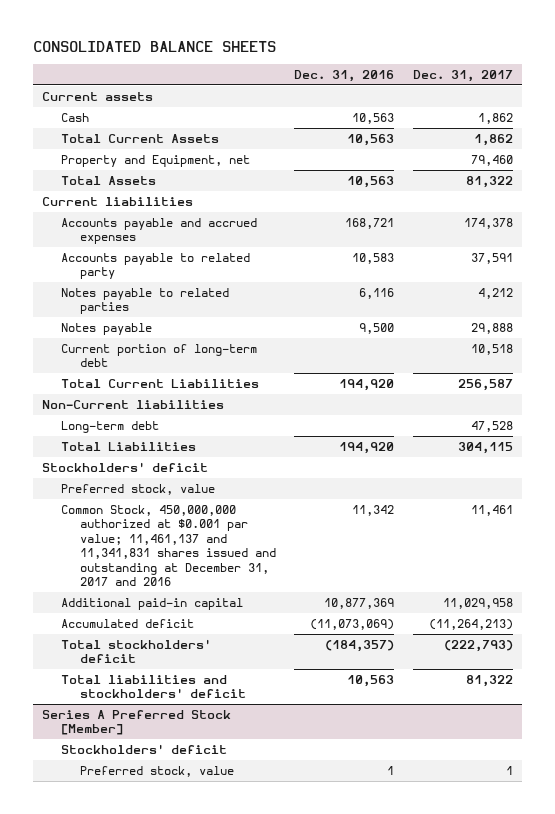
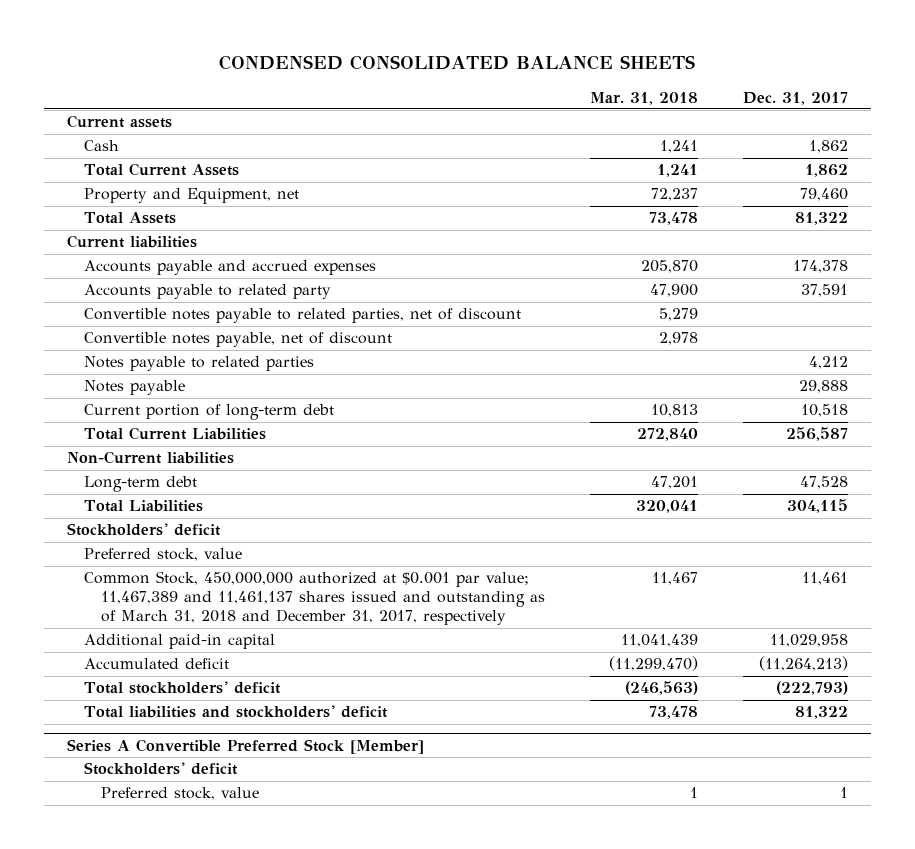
[33,40,277,52] CONSOLIDATED BALANCE SHEETS -> [219,54,696,70] CONDENSED CONSOLIDATED BALANCE SHEETS
[294,70,395,83] Dec. 31, 2016 -> none
none -> [590,91,699,105] Mar. 31, 2018
none -> [83,308,521,324] Convertible notes payable to related parties, net of discount
none -> [83,332,392,348] Convertible notes payable, net of discount
[61,504,276,587] Common Stock, 450,000,000 authorized at $0.001 par value; 11,461,137 and 11,341,831 shares issued and outstanding at December 31, 2017 and 2016 -> [83,571,546,626] Common Stock, 450,000,000 authorized at $0.001 par value; 11,467,389 and 11,461,137 shares issued and outstanding as of March 31, 2018 and December 31, 2017, respectively
[42,709,232,736] Series A Preferred Stock [Member] -> [66,738,424,754] Series A Convertible Preferred Stock [Member]

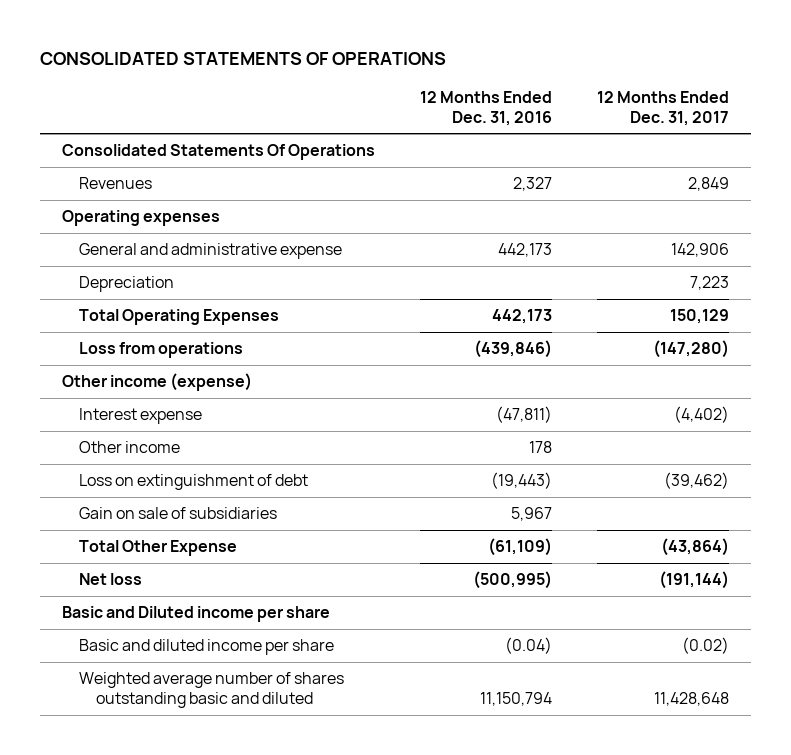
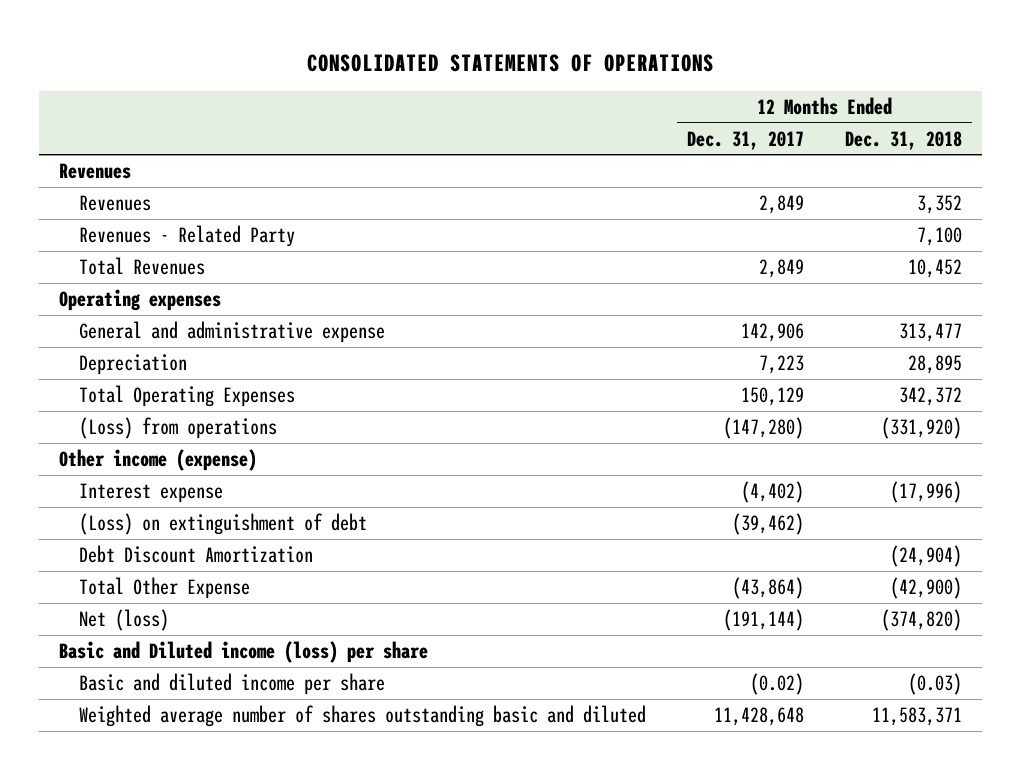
[420,90,553,126] 12 Months Ended Dec. 31, 2016 -> none
none -> [844,130,962,150] Dec. 31, 2018
[62,144,376,161] Consolidated Statements Of Operations -> none
none -> [59,162,132,179] Revenues
none -> [79,224,296,247] Revenues - Related Party
none -> [79,256,206,275] Total Revenues
[79,342,244,359] Loss from operations -> [79,416,278,439] (Loss) from operations
[79,441,181,454] Other income -> none
[79,507,278,520] Gain on sale of subsidiaries -> none
[79,474,309,491] Loss on extinguishment of debt -> [79,512,368,535] (Loss) on extinguishment of debt
none -> [79,544,314,563] Debt Discount Amortization
[79,573,143,586] Net loss -> [79,608,170,631] Net (loss)
[62,606,331,623] Basic and Diluted income per share -> [59,640,429,663] Basic and Diluted income (loss) per share

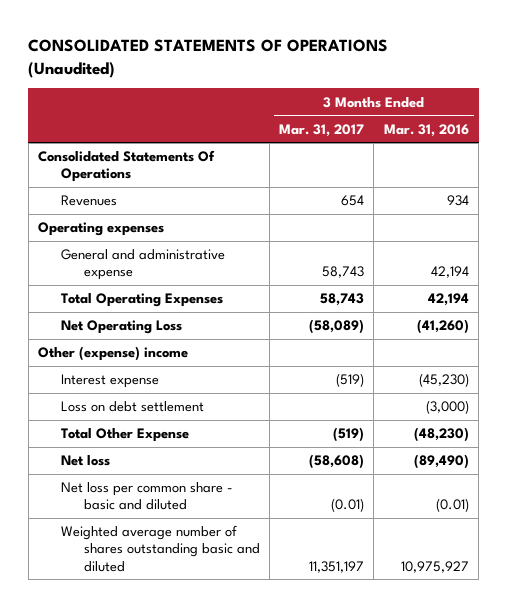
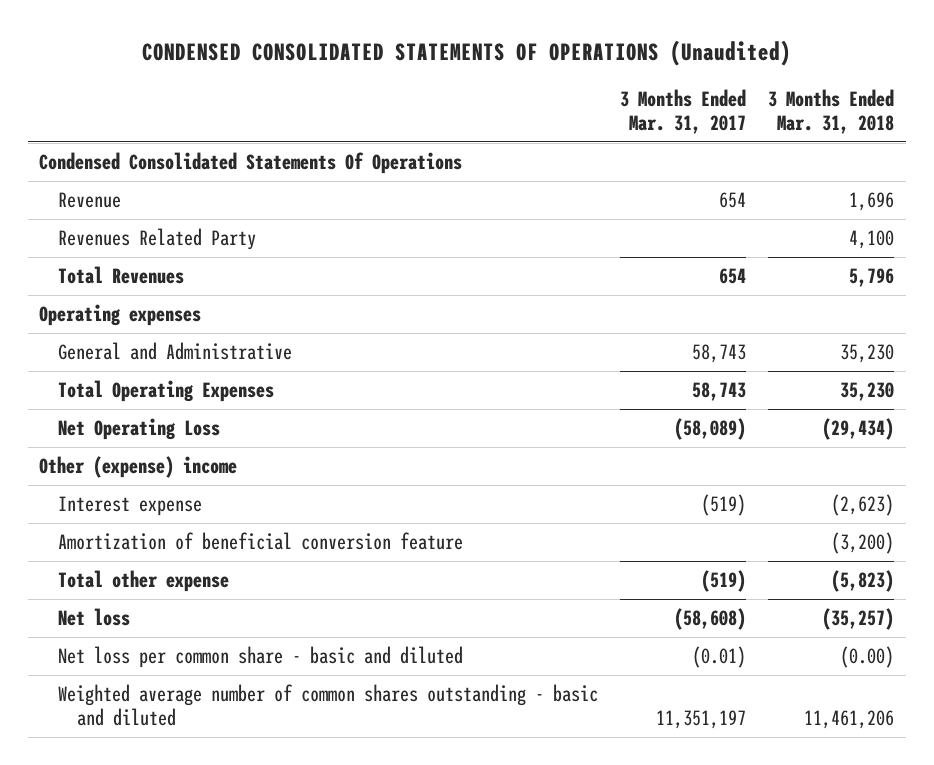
[28,38,389,78] CONSOLIDATED STATEMENTS OF OPERATIONS (Unaudited) -> [141,39,791,66] CONDENSED CONSOLIDATED STATEMENTS OF OPERATIONS (Unaudited)
[383,123,469,137] Mar. 31, 2016 -> none
none -> [768,88,895,134] 3 Months Ended Mar. 31, 2018
[37,150,215,183] Consolidated Statements Of Operations -> [39,151,463,174] Condensed Consolidated Statements Of Operations
none -> [58,191,122,208] Revenue
none -> [58,227,257,250] Revenues Related Party
[60,195,117,207] Revenues -> [58,265,185,284] Total Revenues
[60,249,225,281] General and administrative expense -> [58,341,293,360] General and Administrative
[60,401,204,413] Loss on debt settlement -> none
none -> [58,531,464,550] Amortization of beneficial conversion feature
[60,428,189,443] Total Other Expense -> [58,569,230,592] Total other expense
[60,525,260,572] Weighted average number of shares outstanding basic and diluted -> [58,683,599,727] Weighted average number of common shares outstanding - basic and diluted

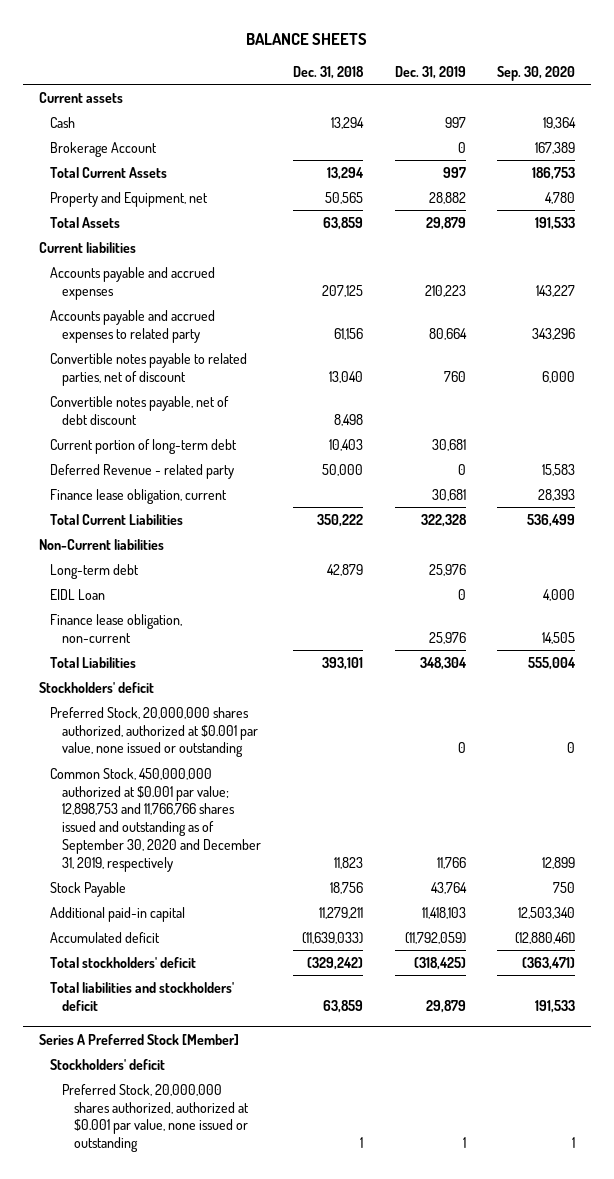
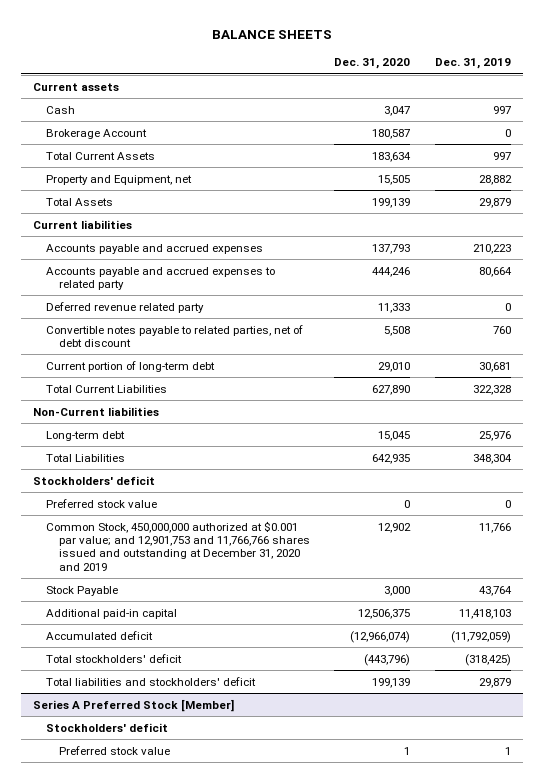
[293,65,365,79] Dec. 31, 2018 -> none
[497,65,576,81] Sep. 30, 2020 -> none
none -> [334,58,411,70] Dec. 31, 2020
[50,395,230,425] Convertible notes payable, net of debt discount -> none
none -> [46,301,205,313] Deferred revenue related party
[50,352,248,386] Convertible notes payable to related parties, net of discount -> [46,324,304,347] Convertible notes payable to related parties, net of debt discount
[50,463,235,479] Deferred Revenue - related party -> none
[50,488,228,504] Finance lease obligation, current -> none
[50,588,106,600] EIDL Loan -> none
[50,613,183,643] Finance lease obligation, non-current -> none
[50,706,259,758] Preferred Stock, 20,000,000 shares authorized, authorized at $0.001 par value, none issued or outstanding -> [46,498,158,508] Preferred stock value
[50,767,262,872] Common Stock, 450,000,000 authorized at $0.001 par value; 12,898,753 and 11,766,766 shares issued and outstanding as of September 30, 2020 and December 31, 2019, respectively -> [46,520,311,571] Common Stock, 450,000,000 authorized at $0.001 par value; and 12,901,753 and 11,766,766 shares issued and outstanding at December 31, 2020 and 2019
[62,1083,250,1153] Preferred Stock, 20,000,000 shares authorized, authorized at $0.001 par value, none issued or outstanding -> [59,745,171,755] Preferred stock value

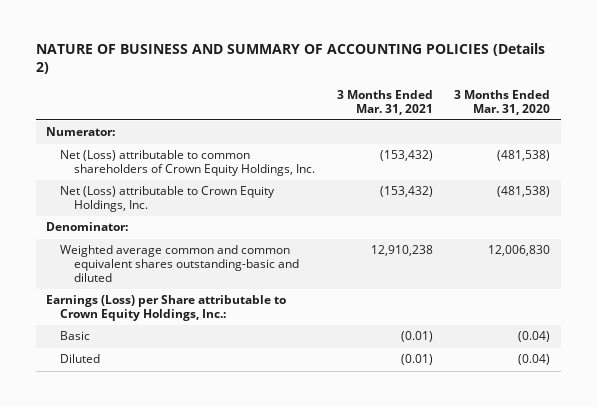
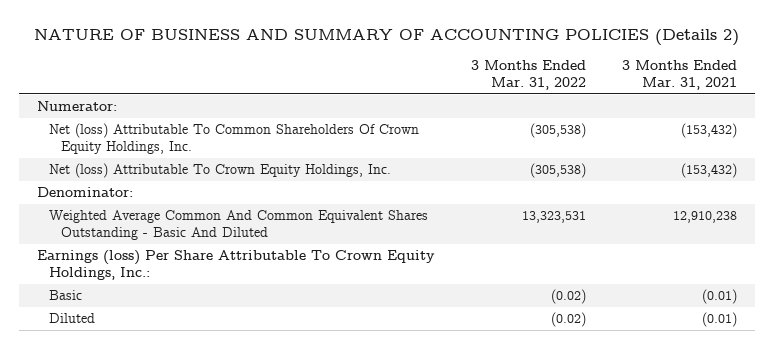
[454,90,551,115] 3 Months Ended Mar. 31, 2020 -> none
none -> [470,60,586,90] 3 Months Ended Mar. 31, 2022
[60,150,316,177] Net (Loss) attributable to common shareholders of Crown Equity Holdings, Inc. -> [48,123,419,154] Net (loss) Attributable To Common Shareholders Of Crown Equity Holdings, Inc.
[60,186,276,213] Net (Loss) attributable to Crown Equity Holdings, Inc. -> [48,163,391,179] Net (loss) Attributable To Crown Equity Holdings, Inc.
[60,245,300,282] Weighted average common and common equivalent shares outstanding-basic and diluted -> [48,210,428,240] Weighted Average Common And Common Equivalent Shares Outstanding - Basic And Diluted
[46,295,287,322] Earnings (Loss) per Share attributable to Crown Equity Holdings, Inc.: -> [36,250,435,280] Earnings (loss) Per Share Attributable To Crown Equity Holdings, Inc.:

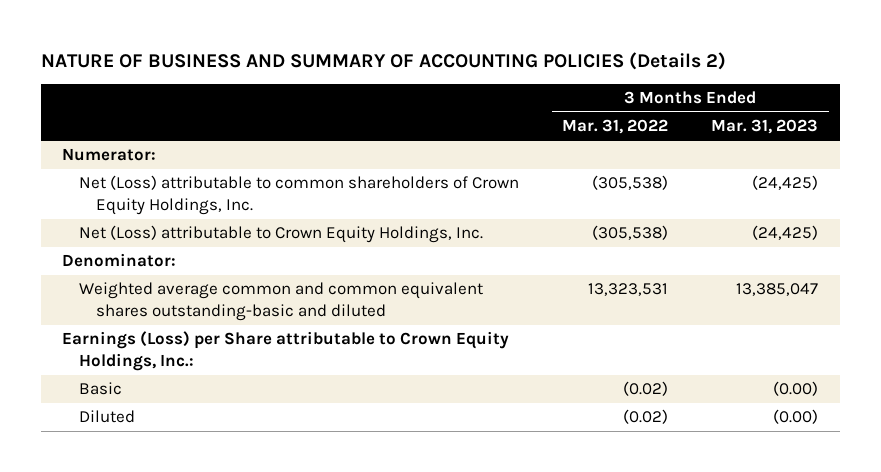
[622,60,738,90] 3 Months Ended Mar. 31, 2021 -> none
none -> [711,119,819,135] Mar. 31, 2023
[48,123,419,154] Net (loss) Attributable To Common Shareholders Of Crown Equity Holdings, Inc. -> [79,175,520,216] Net (Loss) attributable to common shareholders of Crown Equity Holdings, Inc.
[48,163,391,179] Net (loss) Attributable To Crown Equity Holdings, Inc. -> [79,225,484,244] Net (Loss) attributable to Crown Equity Holdings, Inc.
[48,210,428,240] Weighted Average Common And Common Equivalent Shares Outstanding - Basic And Diluted -> [79,282,484,322] Weighted average common and common equivalent shares outstanding-basic and diluted
[36,250,435,280] Earnings (loss) Per Share Attributable To Crown Equity Holdings, Inc.: -> [62,331,510,372] Earnings (Loss) per Share attributable to Crown Equity Holdings, Inc.:

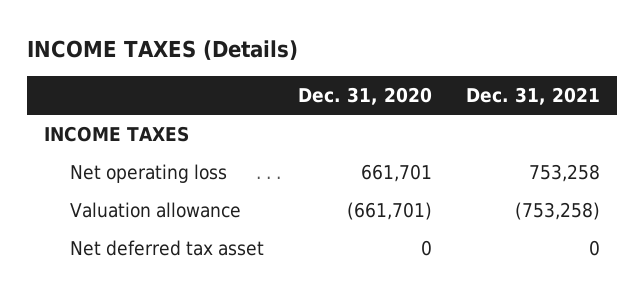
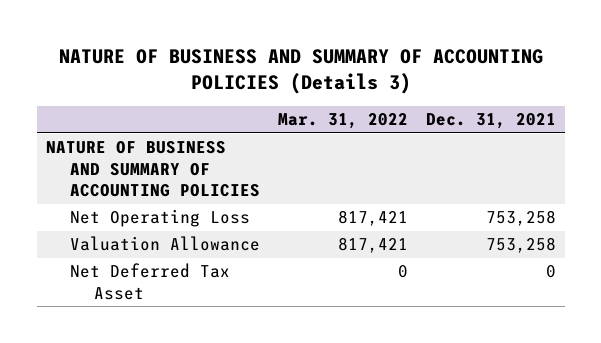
[27,39,299,60] INCOME TAXES (Details) -> [58,49,543,95] NATURE OF BUSINESS AND SUMMARY OF ACCOUNTING POLICIES (Details 3)
[297,87,432,106] Dec. 31, 2020 -> none
none -> [277,113,408,130] Mar. 31, 2022
[44,126,190,143] INCOME TAXES -> none
none -> [45,141,260,198] NATURE OF BUSINESS AND SUMMARY OF ACCOUNTING POLICIES
[69,164,227,184] Net operating loss -> [69,209,250,228] Net Operating Loss
[69,202,241,219] Valuation allowance -> [69,236,260,252] Valuation Allowance
[514,202,600,221] (753,258) -> [485,237,556,254] 753,258
[69,240,264,257] Net deferred tax asset -> [69,263,230,300] Net Deferred Tax Asset

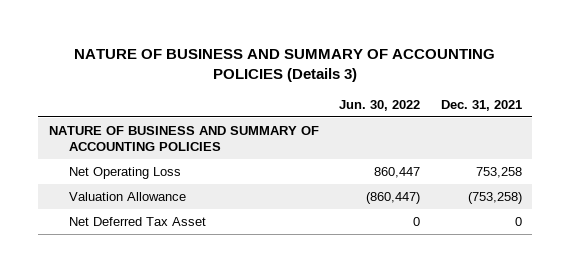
[277,113,408,130] Mar. 31, 2022 -> none
none -> [339,100,421,112] Jun. 30, 2022
[485,237,556,254] 753,258 -> [468,191,523,204] (753,258)

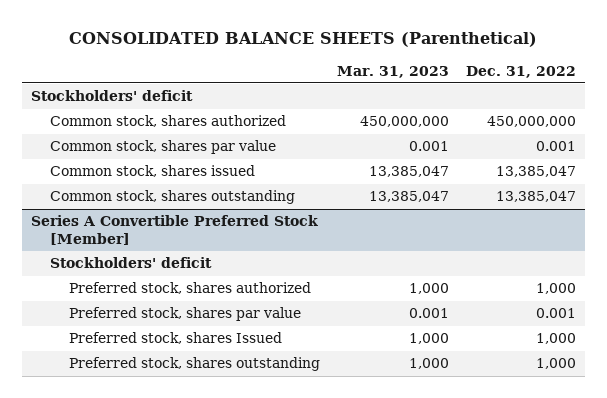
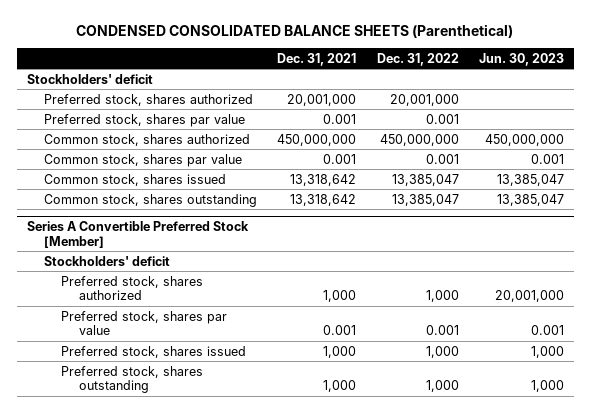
[69,32,538,48] CONSOLIDATED BALANCE SHEETS (Parenthetical) -> [76,23,514,38] CONDENSED CONSOLIDATED BALANCE SHEETS (Parenthetical)
[337,65,450,78] Mar. 31, 2023 -> none
none -> [277,52,357,66] Dec. 31, 2021
none -> [479,52,565,66] Jun. 30, 2023
none -> [44,93,254,106] Preferred stock, shares authorized
none -> [44,113,246,127] Preferred stock, shares par value
[69,332,283,345] Preferred stock, shares Issued -> [61,345,247,358] Preferred stock, shares issued

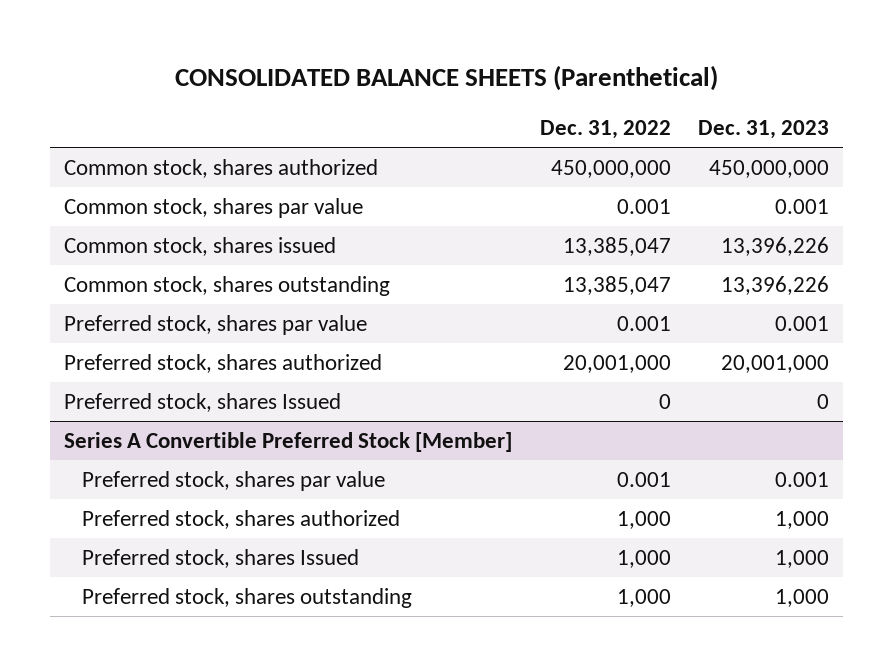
[76,23,514,38] CONDENSED CONSOLIDATED BALANCE SHEETS (Parenthetical) -> [174,64,718,91] CONSOLIDATED BALANCE SHEETS (Parenthetical)
[277,52,357,66] Dec. 31, 2021 -> none
[479,52,565,66] Jun. 30, 2023 -> none
none -> [698,120,830,140] Dec. 31, 2023
[26,73,153,84] Stockholders' deficit -> none
[44,113,246,127] Preferred stock, shares par value -> [63,314,367,335] Preferred stock, shares par value
[44,93,254,106] Preferred stock, shares authorized -> [63,353,382,373] Preferred stock, shares authorized
none -> [63,392,341,412] Preferred stock, shares Issued
[44,255,171,266] Stockholders' deficit -> none
[61,275,204,301] Preferred stock, shares authorized -> [81,509,400,529] Preferred stock, shares authorized
[61,345,247,358] Preferred stock, shares issued -> [81,548,359,568] Preferred stock, shares Issued

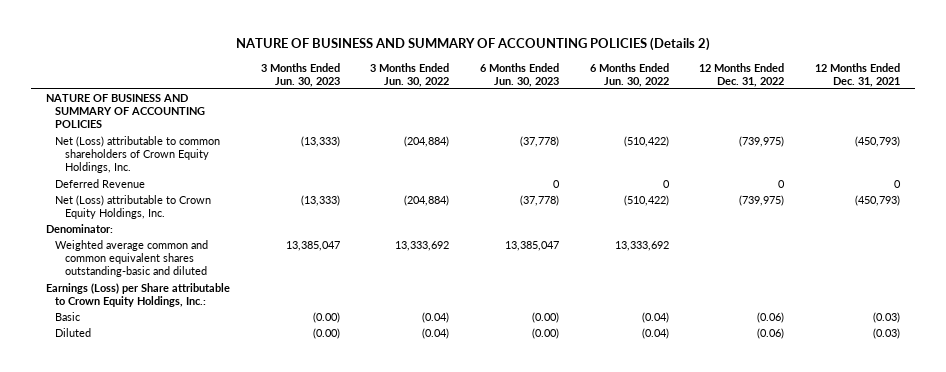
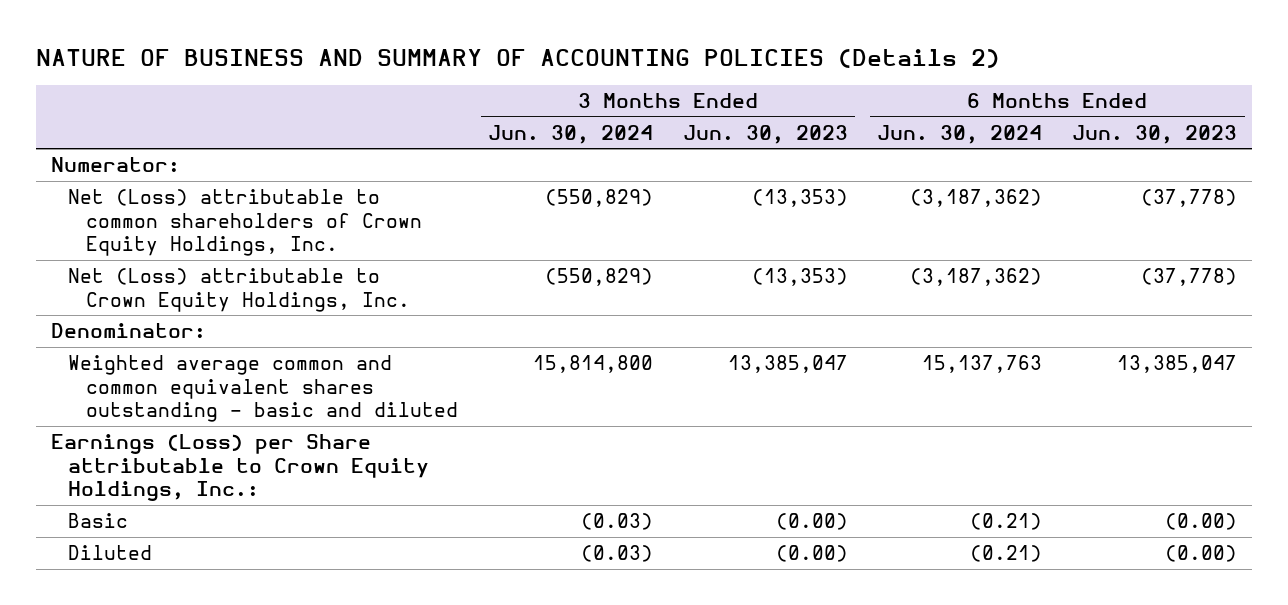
[370,62,450,87] 3 Months Ended Jun. 30, 2022 -> none
[589,62,669,87] 6 Months Ended Jun. 30, 2022 -> none
[699,62,785,87] 12 Months Ended Dec. 31, 2022 -> none
[815,62,901,87] 12 Months Ended Dec. 31, 2021 -> none
none -> [487,124,653,144] Jun. 30, 2024
none -> [877,124,1043,144] Jun. 30, 2024
[46,94,206,129] NATURE OF BUSINESS AND SUMMARY OF ACCOUNTING POLICIES -> none
[55,179,146,189] Deferred Revenue -> none
none -> [50,157,180,173] Numerator:
[300,136,340,148] (13,333) -> [751,189,848,208] (13,353)
[300,195,340,207] (13,333) -> [751,268,848,287] (13,353)
[55,240,209,278] Weighted average common and common equivalent shares outstanding-basic and diluted -> [68,355,459,423] Weighted average common and common equivalent shares outstanding - basic and diluted

